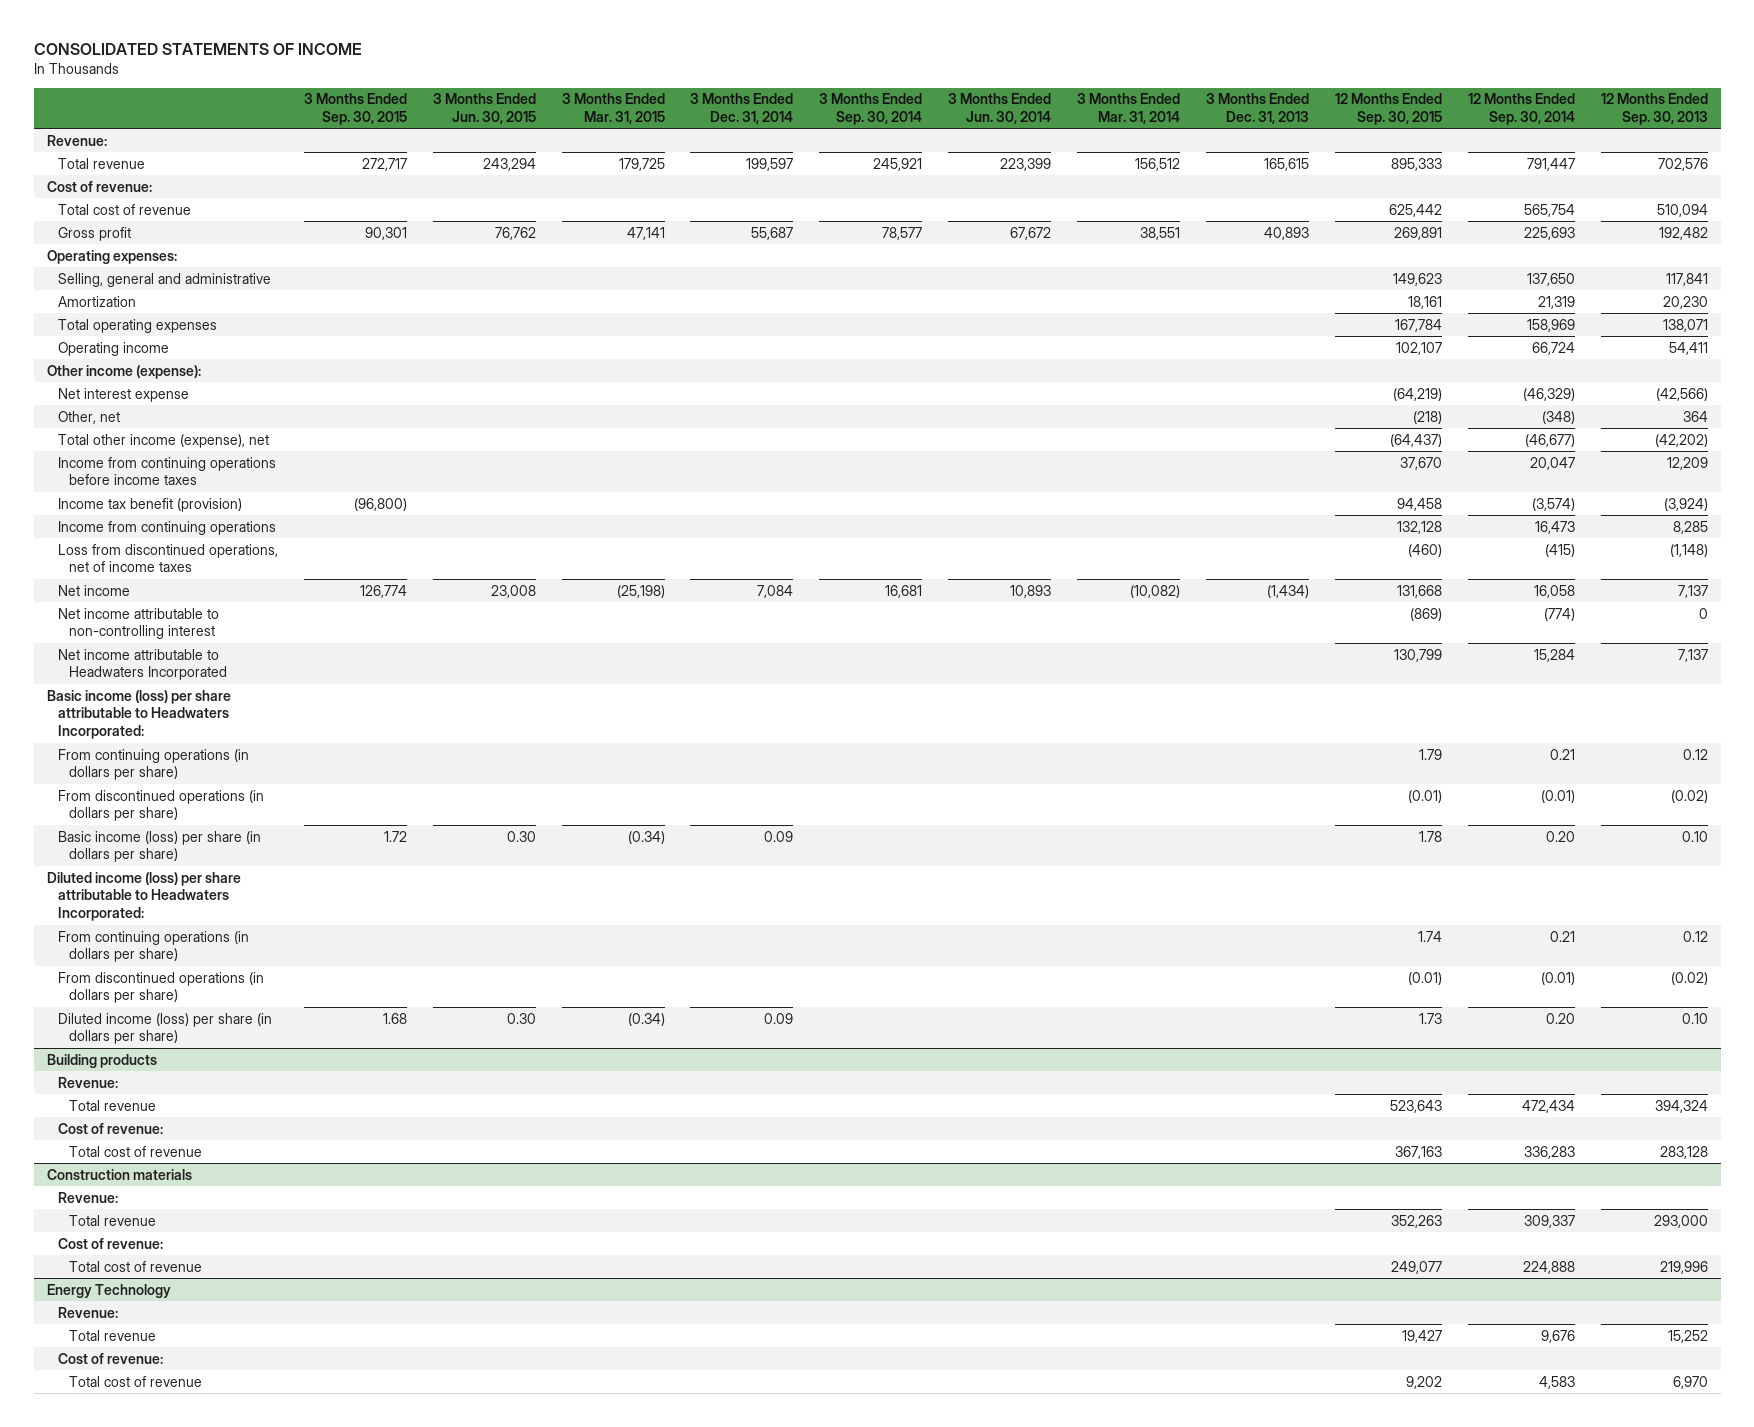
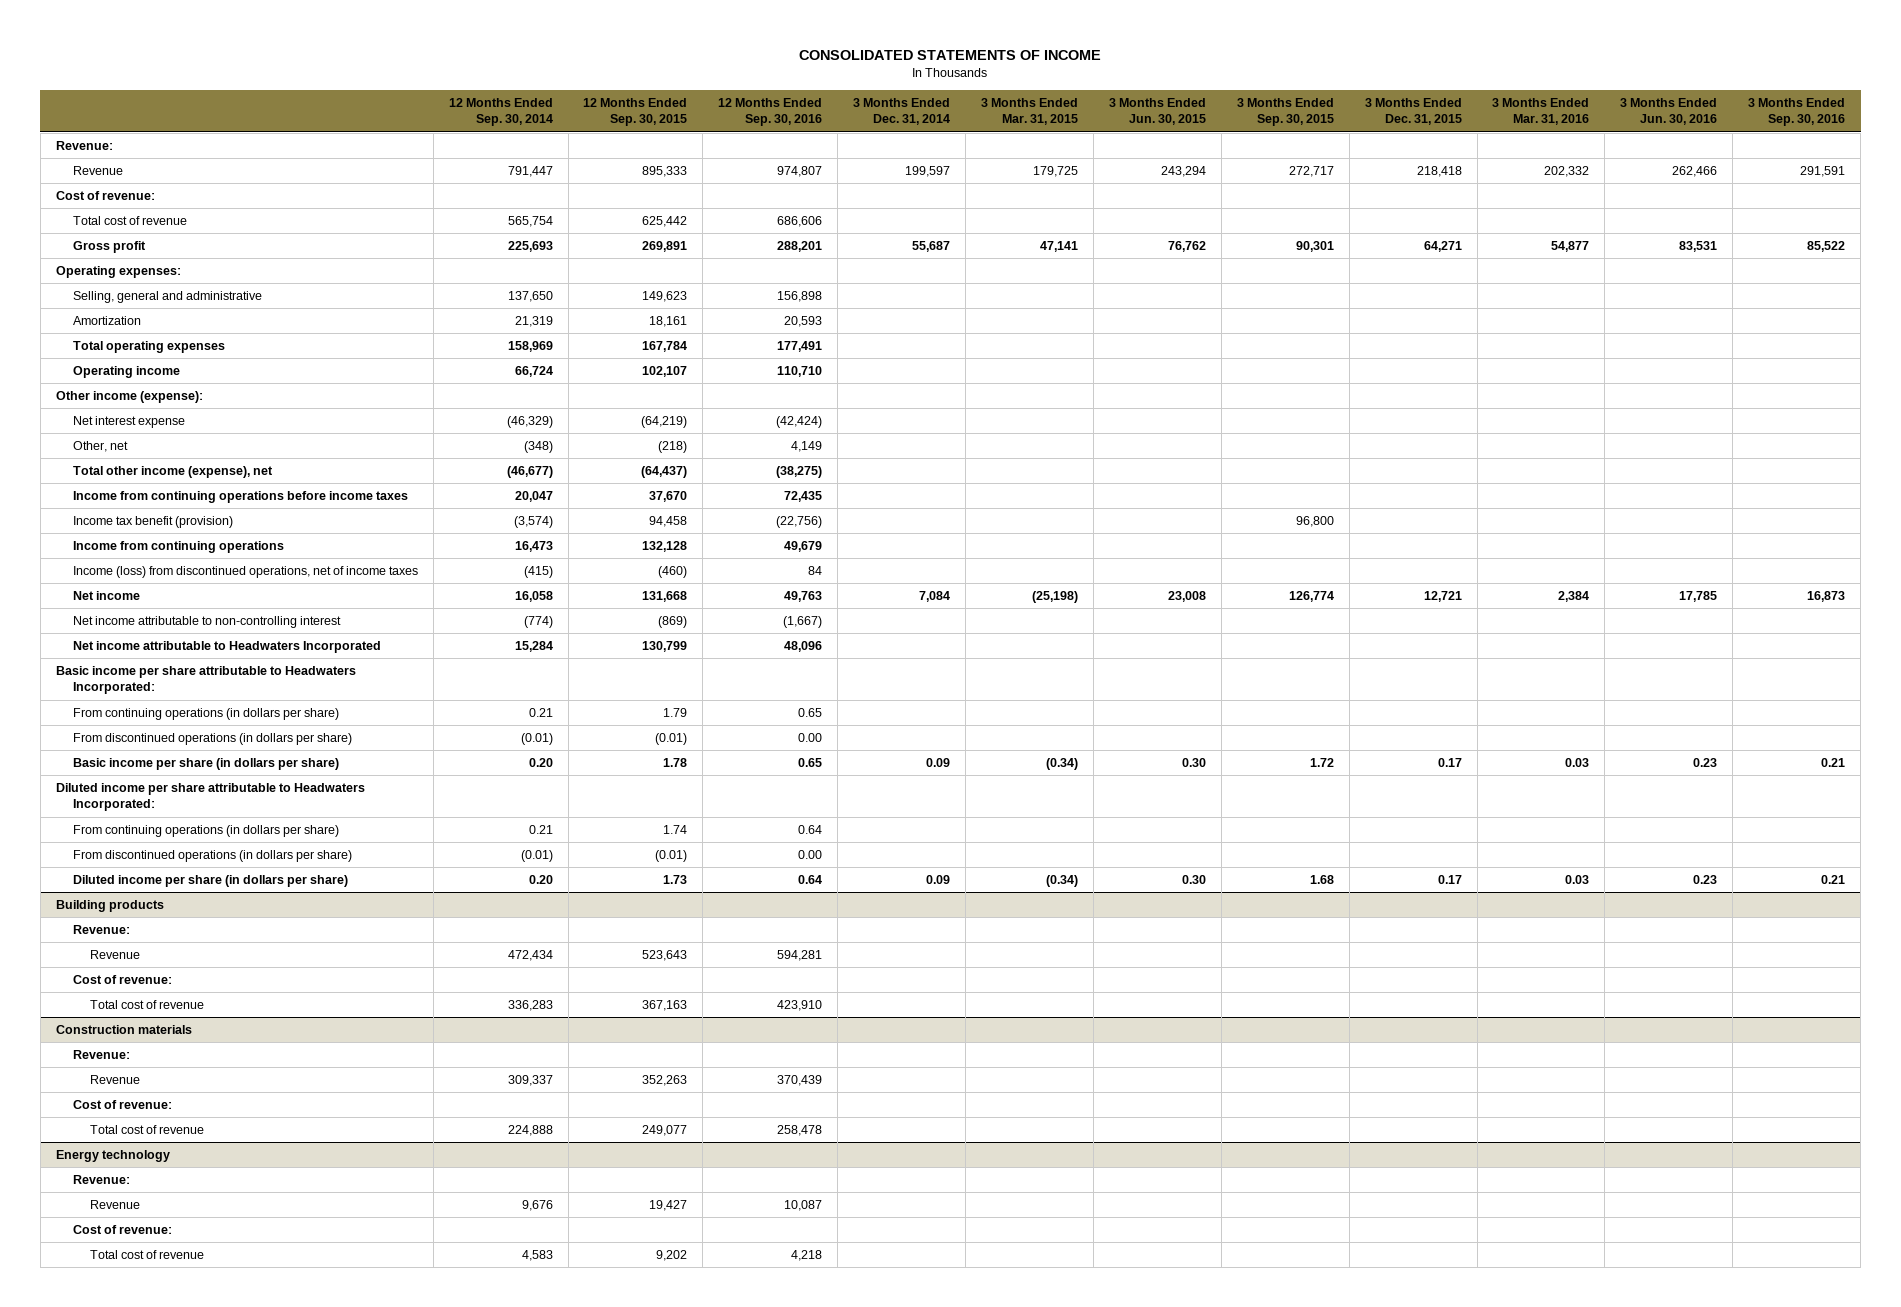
[819,93,923,125] 3 Months Ended Sep. 30, 2014 -> none
[948,93,1052,124] 3 Months Ended Jun. 30, 2014 -> none
[1077,93,1181,124] 3 Months Ended Mar. 31, 2014 -> none
[1205,93,1309,124] 3 Months Ended Dec. 31, 2013 -> none
[1600,93,1708,125] 12 Months Ended Sep. 30, 2013 -> none
none -> [718,97,823,127] 12 Months Ended Sep. 30, 2016
none -> [1364,97,1462,126] 3 Months Ended Dec. 31, 2015
none -> [1492,97,1590,126] 3 Months Ended Mar. 31, 2016
none -> [1620,97,1718,126] 3 Months Ended Jun. 30, 2016
none -> [1748,97,1846,127] 3 Months Ended Sep. 30, 2016
[57,157,145,169] Total revenue -> [72,165,123,175] Revenue
[353,497,407,511] (96,800) -> [1295,515,1334,527] 96,800
[57,543,278,573] Loss from discontinued operations, net of income taxes -> [72,565,418,578] Income (loss) from discontinued operations, net of income taxes
[46,689,231,740] Basic income (loss) per share attributable to Headwaters Incorporated: -> [55,665,356,695] Basic income per share attributable to Headwaters Incorporated:
[57,830,261,863] Basic income (loss) per share (in dollars per share) -> [72,757,339,770] Basic income per share (in dollars per share)
[46,871,241,922] Diluted income (loss) per share attributable to Headwaters Incorporated: -> [55,782,365,812] Diluted income per share attributable to Headwaters Incorporated:
[57,1012,272,1045] Diluted income (loss) per share (in dollars per share) -> [72,874,348,887] Diluted income per share (in dollars per share)
[69,1099,157,1111] Total revenue -> [89,949,140,959] Revenue
[69,1214,157,1226] Total revenue -> [89,1074,140,1084] Revenue
[46,1283,171,1298] Energy Technology -> [55,1149,170,1162] Energy technology
[69,1329,157,1341] Total revenue -> [89,1199,140,1209] Revenue

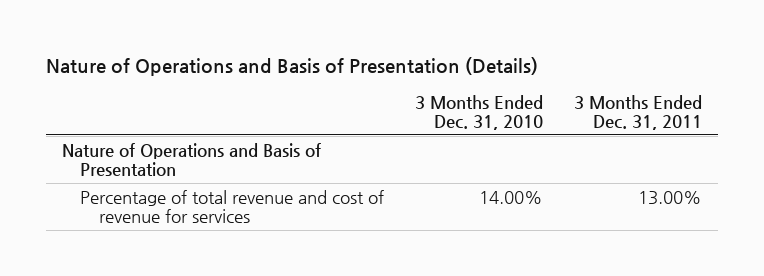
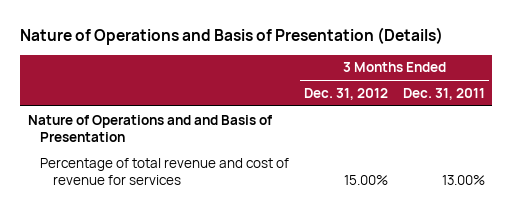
[415,94,544,130] 3 Months Ended Dec. 31, 2010 -> none
none -> [304,87,389,100] Dec. 31, 2012
[61,142,321,176] Nature of Operations and Basis of Presentation -> [27,114,272,142] Nature of Operations and and Basis of Presentation

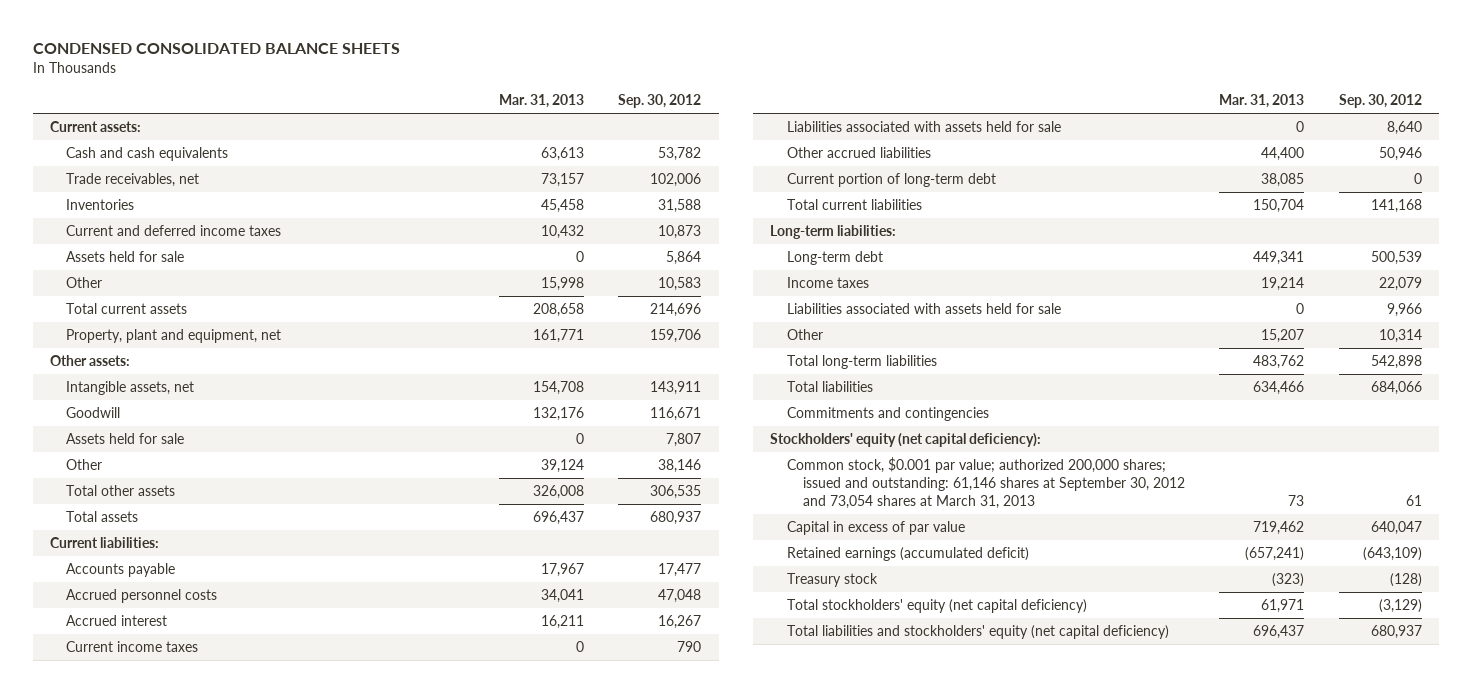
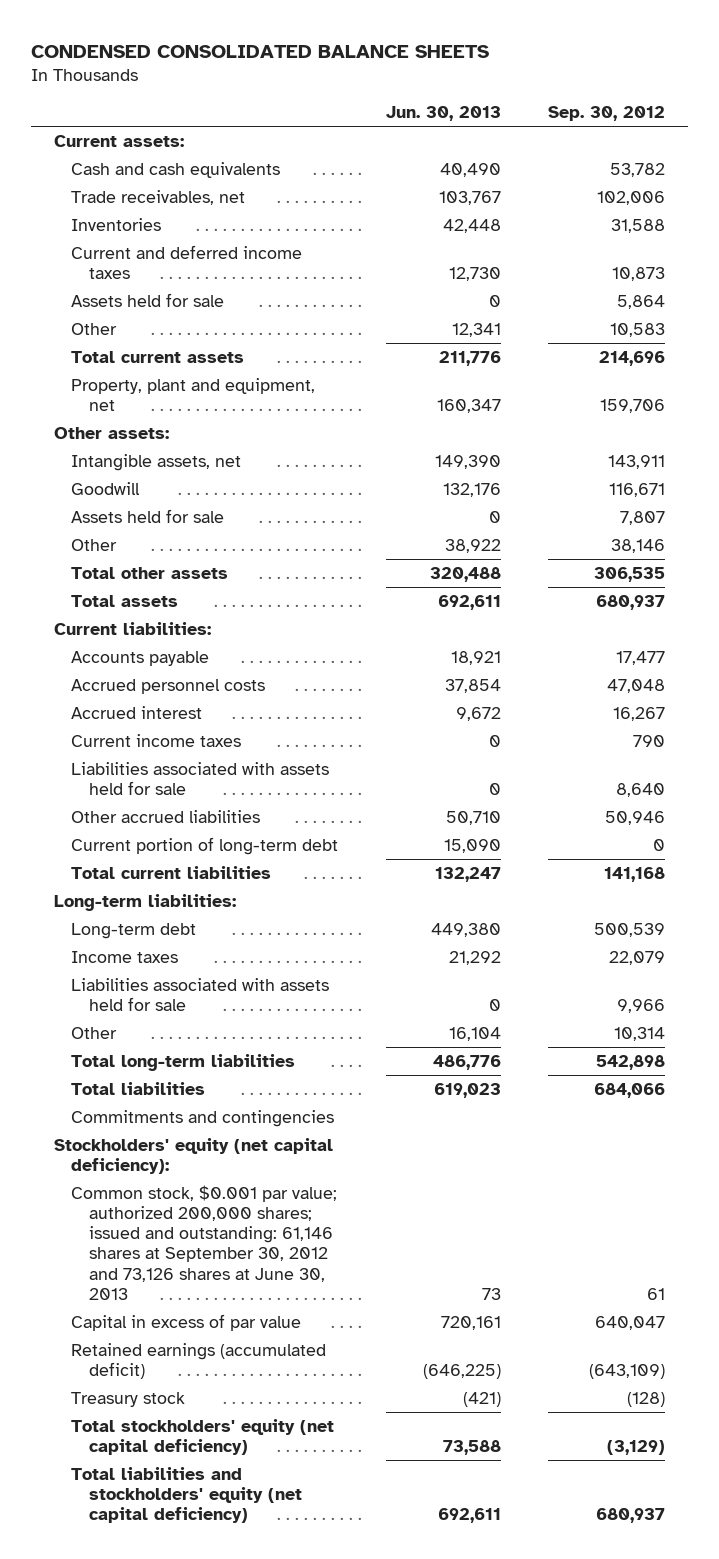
[498,93,584,108] Mar. 31, 2013 -> none
none -> [385,106,501,122] Jun. 30, 2013
[786,457,1185,509] Common stock, $0.001 par value; authorized 200,000 shares; issued and outstanding: 61,146 shares at September 30, 2012 and 73,054 shares at March 31, 2013 -> [71,1184,338,1300] Common stock, $0.001 par value; authorized 200,000 shares; issued and outstanding: 61,146 shares at September 30, 2012 and 73,126 shares at June 30, 2013

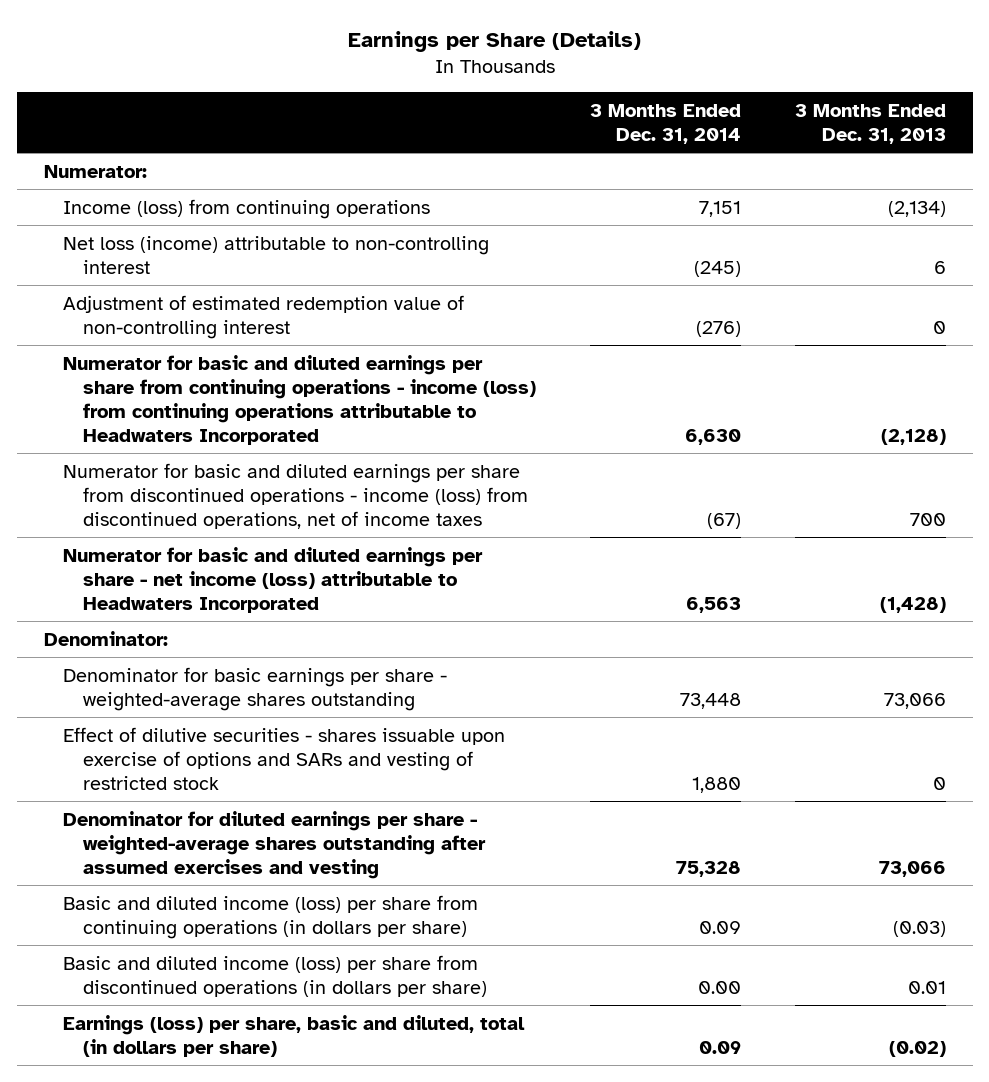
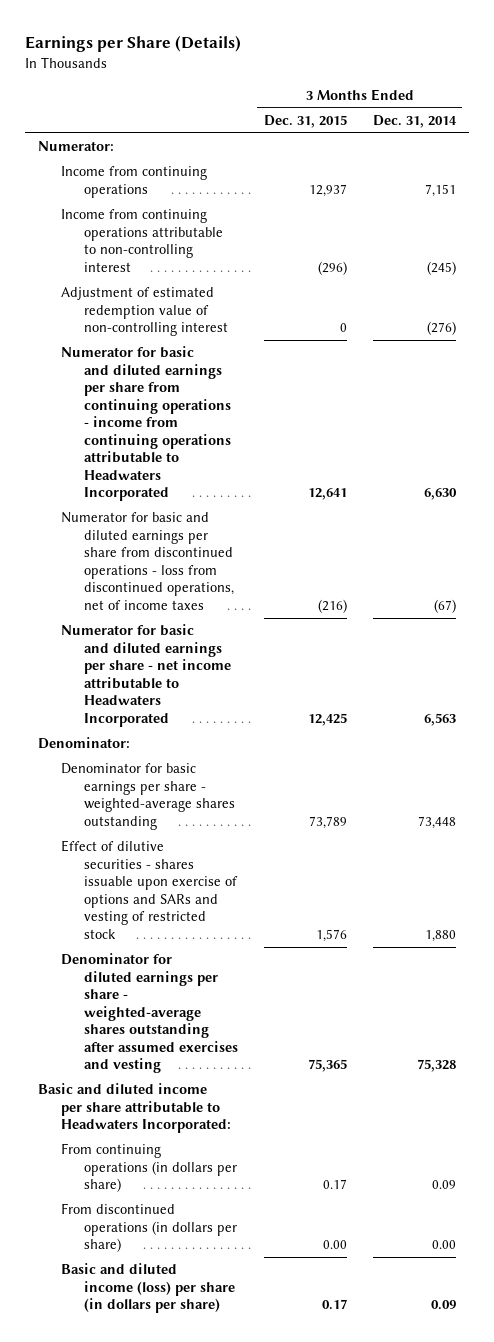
[794,103,946,144] 3 Months Ended Dec. 31, 2013 -> none
none -> [263,114,347,128] Dec. 31, 2015
[63,198,431,219] Income (loss) from continuing operations -> [60,166,207,198] Income from continuing operations
[63,235,490,274] Net loss (income) attributable to non-controlling interest -> [60,209,223,272] Income from continuing operations attributable to non-controlling interest
[63,354,536,445] Numerator for basic and diluted earnings per share from continuing operations - income (loss) from continuing operations attributable to Headwaters Incorporated -> [60,346,231,502] Numerator for basic and diluted earnings per share from continuing operations - income from continuing operations attributable to Headwaters Incorporated
[63,462,528,529] Numerator for basic and diluted earnings per share from discontinued operations - income (loss) from discontinued operations, net of income taxes -> [60,512,234,610] Numerator for basic and diluted earnings per share from discontinued operations - loss from discontinued operations, net of income taxes
[63,546,484,613] Numerator for basic and diluted earnings per share - net income (loss) attributable to Headwaters Incorporated -> [60,624,231,727] Numerator for basic and diluted earnings per share - net income attributable to Headwaters Incorporated
none -> [38,1083,231,1134] Basic and diluted income per share attributable to Headwaters Incorporated:
[63,894,479,939] Basic and diluted income (loss) per share from continuing operations (in dollars per share) -> [60,1143,237,1193] From continuing operations (in dollars per share)
[63,954,487,997] Basic and diluted income (loss) per share from discontinued operations (in dollars per share) -> [60,1203,237,1253] From discontinued operations (in dollars per share)
[63,1014,526,1057] Earnings (loss) per share, basic and diluted, total (in dollars per share) -> [60,1263,235,1314] Basic and diluted income (loss) per share (in dollars per share)

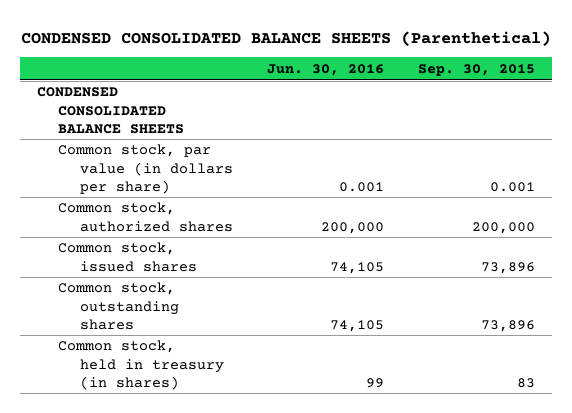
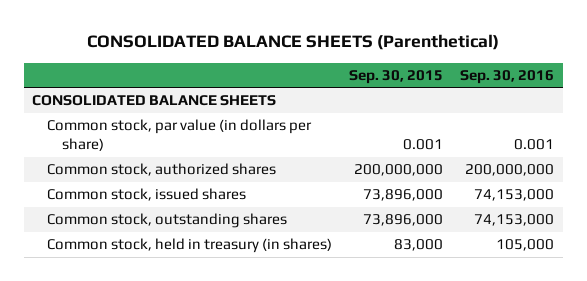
[20,30,551,46] CONDENSED CONSOLIDATED BALANCE SHEETS (Parenthetical) -> [87,34,500,51] CONSOLIDATED BALANCE SHEETS (Parenthetical)
[267,63,385,76] Jun. 30, 2016 -> none
none -> [460,69,555,84] Sep. 30, 2016
[36,87,185,134] CONDENSED CONSOLIDATED BALANCE SHEETS -> [32,95,277,107] CONSOLIDATED BALANCE SHEETS
[472,221,536,234] 200,000 -> [354,164,444,177] 200,000,000
[481,261,536,274] 73,896 -> [363,189,444,202] 73,896,000
[481,319,536,332] 73,896 -> [363,214,444,227] 73,896,000
[517,377,536,388] 83 -> [394,239,444,252] 83,000

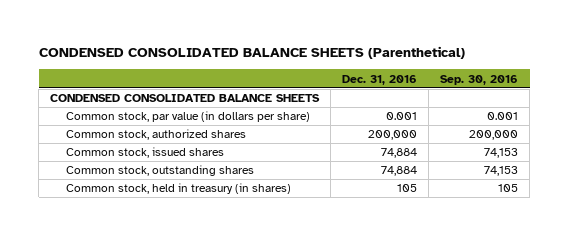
[87,34,500,51] CONSOLIDATED BALANCE SHEETS (Parenthetical) -> [38,46,465,60] CONDENSED CONSOLIDATED BALANCE SHEETS (Parenthetical)
[349,69,444,84] Sep. 30, 2015 -> none
none -> [342,74,418,85] Dec. 31, 2016
[32,95,277,107] CONSOLIDATED BALANCE SHEETS -> [50,94,321,103] CONDENSED CONSOLIDATED BALANCE SHEETS
[465,164,555,177] 200,000,000 -> [469,130,519,141] 200,000
[474,189,555,202] 74,153,000 -> [484,148,519,159] 74,153
[474,214,555,227] 74,153,000 -> [484,166,519,177] 74,153
[496,239,555,252] 105,000 -> [498,184,519,193] 105

